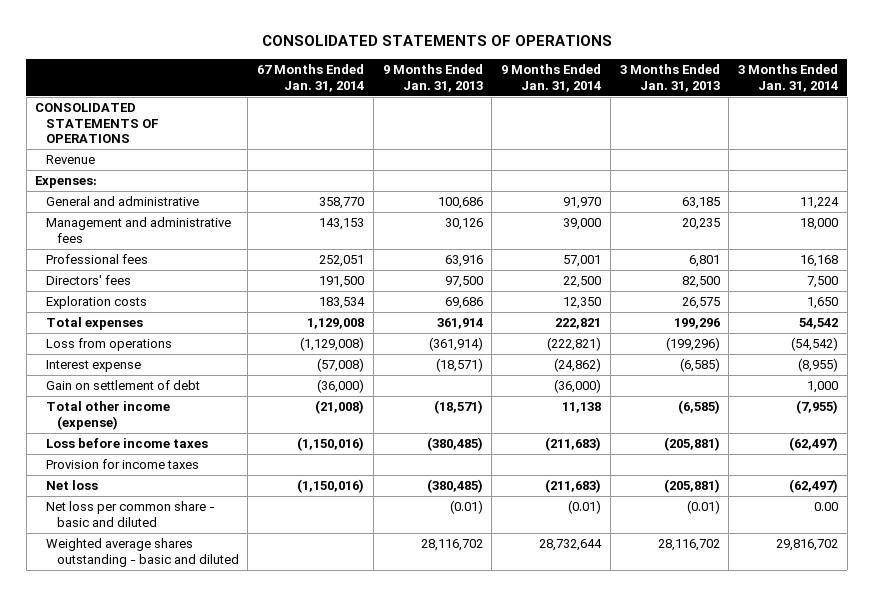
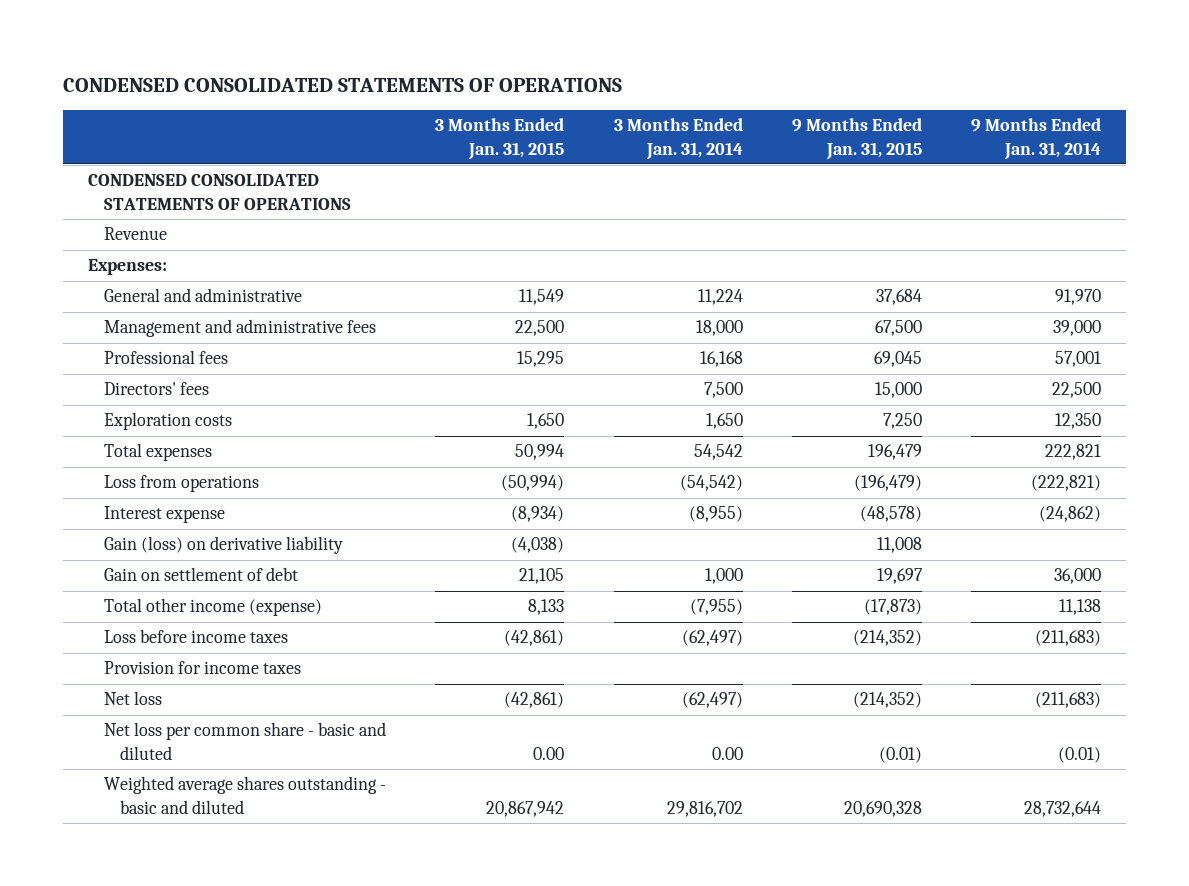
[261,35,612,47] CONSOLIDATED STATEMENTS OF OPERATIONS -> [63,77,623,92] CONDENSED CONSOLIDATED STATEMENTS OF OPERATIONS
[257,64,365,93] 67 Months Ended Jan. 31, 2014 -> none
[382,64,483,93] 9 Months Ended Jan. 31, 2013 -> none
[619,64,720,93] 3 Months Ended Jan. 31, 2013 -> none
none -> [435,118,565,160] 3 Months Ended Jan. 31, 2015
none -> [791,118,922,160] 9 Months Ended Jan. 31, 2015
[35,103,159,144] CONSOLIDATED STATEMENTS OF OPERATIONS -> [87,174,352,210] CONDENSED CONSOLIDATED STATEMENTS OF OPERATIONS
none -> [104,536,344,555] Gain (loss) on derivative liability
[554,379,602,394] (36,000) -> [1054,568,1102,585] 36,000

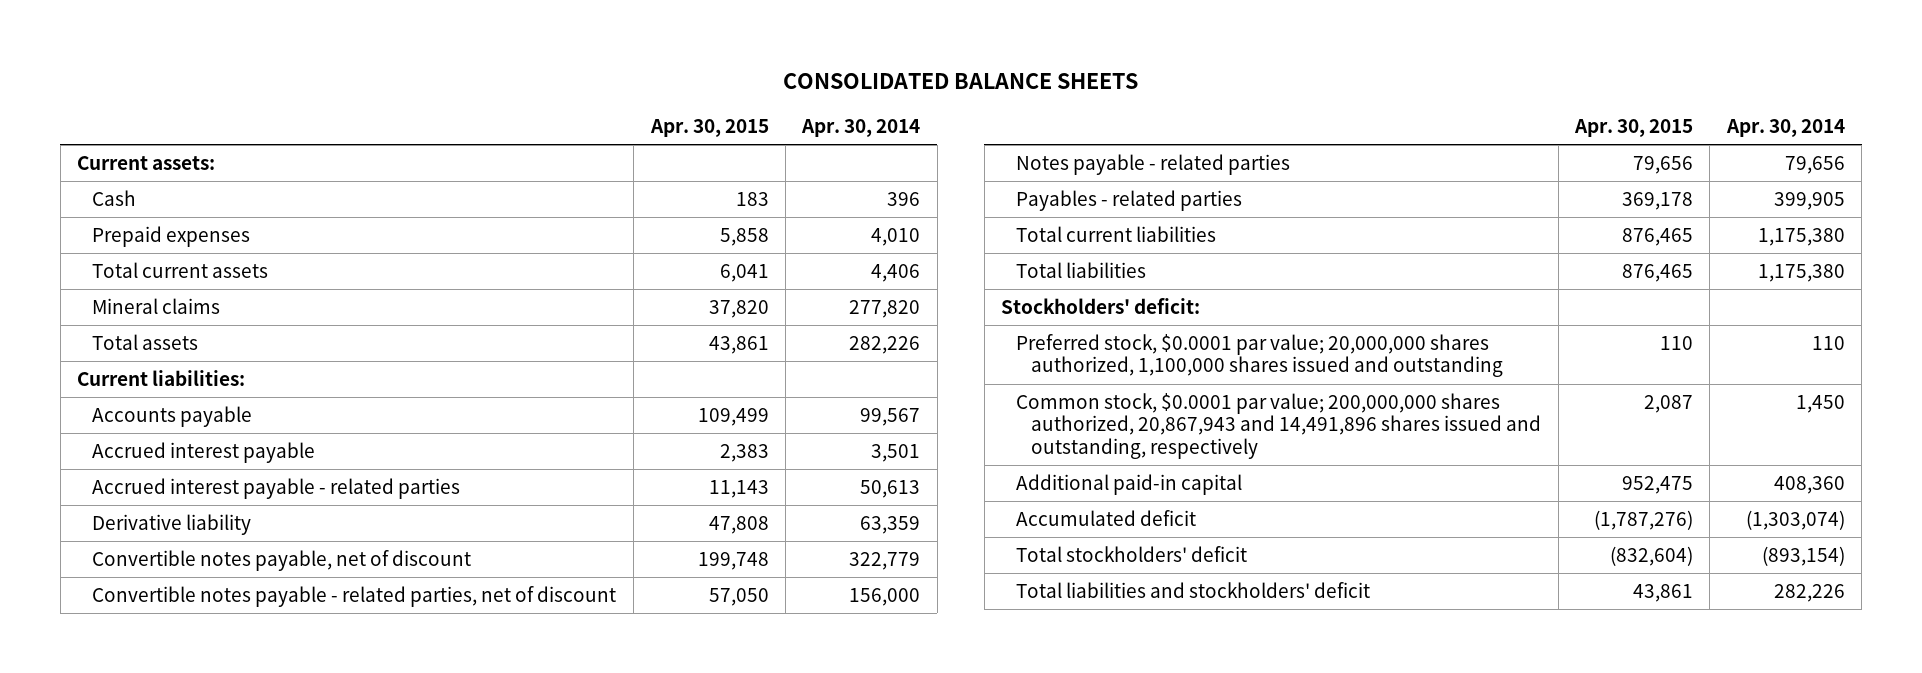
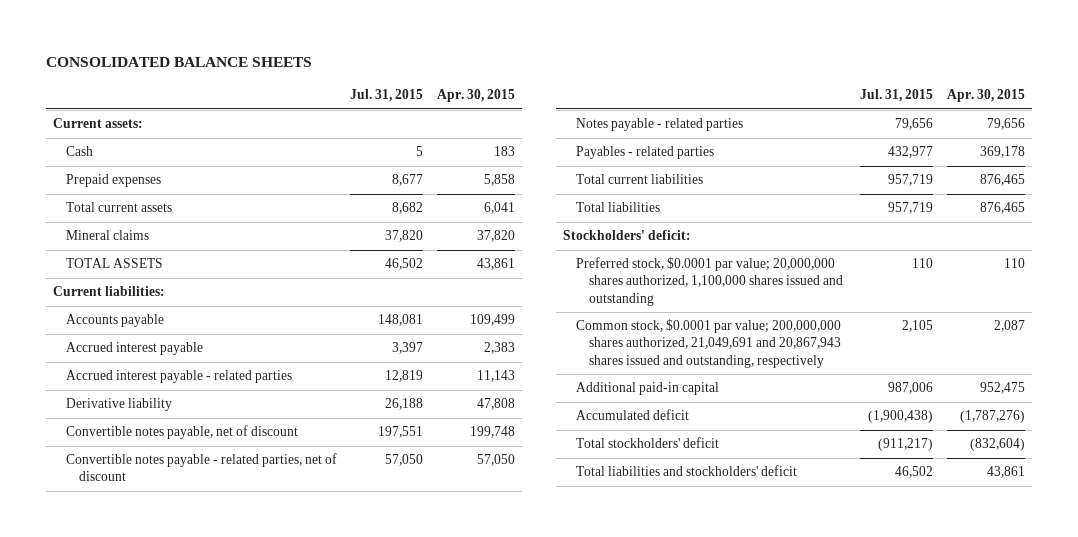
[801,118,921,137] Apr. 30, 2014 -> none
none -> [350,89,424,103] Jul. 31, 2015
[91,333,198,350] Total assets -> [65,258,163,269] TOTAL ASSETS
[1016,392,1542,460] Common stock, $0.0001 par value; 200,000,000 shares authorized, 20,867,943 and 14,491,896 shares issued and outstanding, respectively -> [575,319,841,368] Common stock, $0.0001 par value; 200,000,000 shares authorized, 21,049,691 and 20,867,943 shares issued and outstanding, respectively

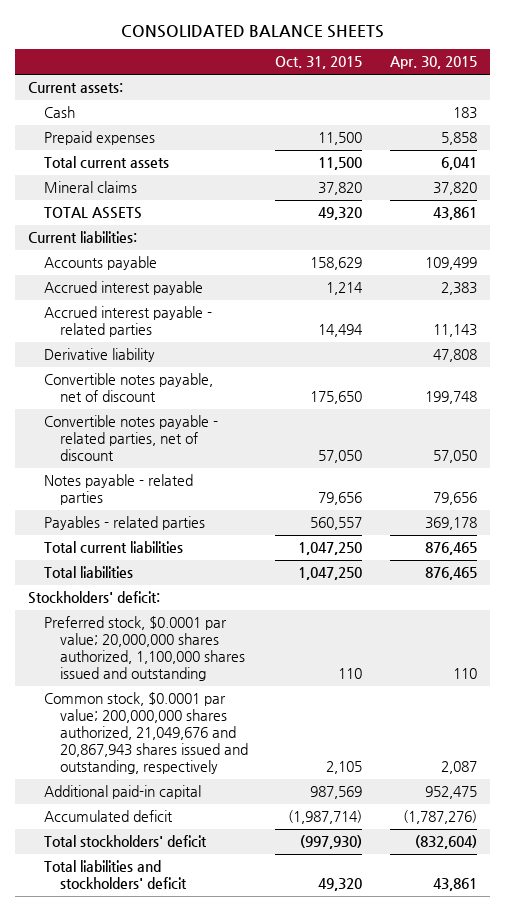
[350,89,424,103] Jul. 31, 2015 -> none
none -> [275,56,363,70] Oct. 31, 2015
[575,319,841,368] Common stock, $0.0001 par value; 200,000,000 shares authorized, 21,049,691 and 20,867,943 shares issued and outstanding, respectively -> [44,692,249,775] Common stock, $0.0001 par value; 200,000,000 shares authorized, 21,049,676 and 20,867,943 shares issued and outstanding, respectively

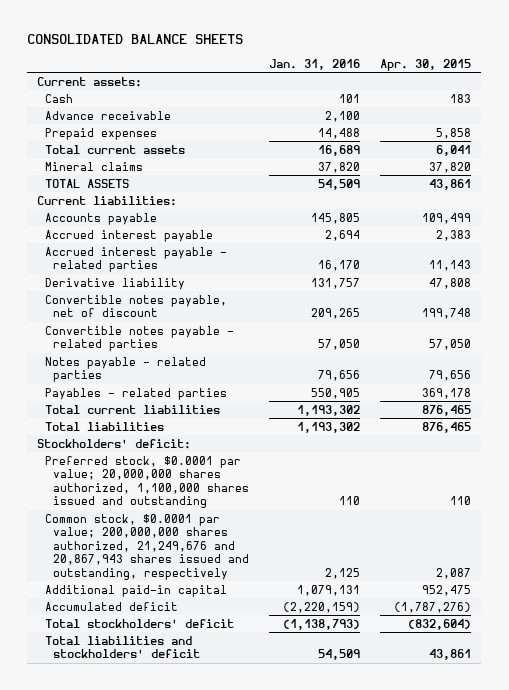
[275,56,363,70] Oct. 31, 2015 -> none
none -> [269,58,361,70] Jan. 31, 2016
none -> [45,110,172,120] Advance receivable
[44,415,219,462] Convertible notes payable - related parties, net of discount -> [45,325,235,352] Convertible notes payable - related parties
[44,692,249,775] Common stock, $0.0001 par value; 200,000,000 shares authorized, 21,049,676 and 20,867,943 shares issued and outstanding, respectively -> [45,513,250,581] Common stock, $0.0001 par value; 200,000,000 shares authorized, 21,249,676 and 20,867,943 shares issued and outstanding, respectively

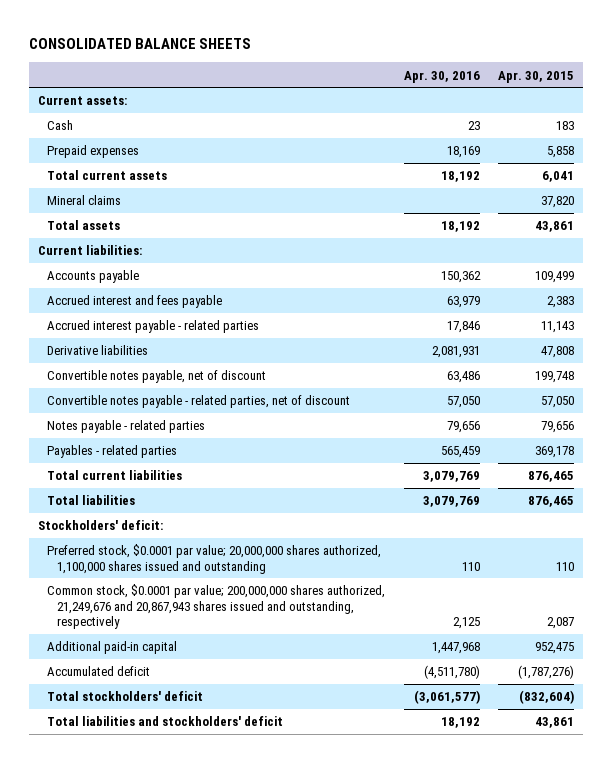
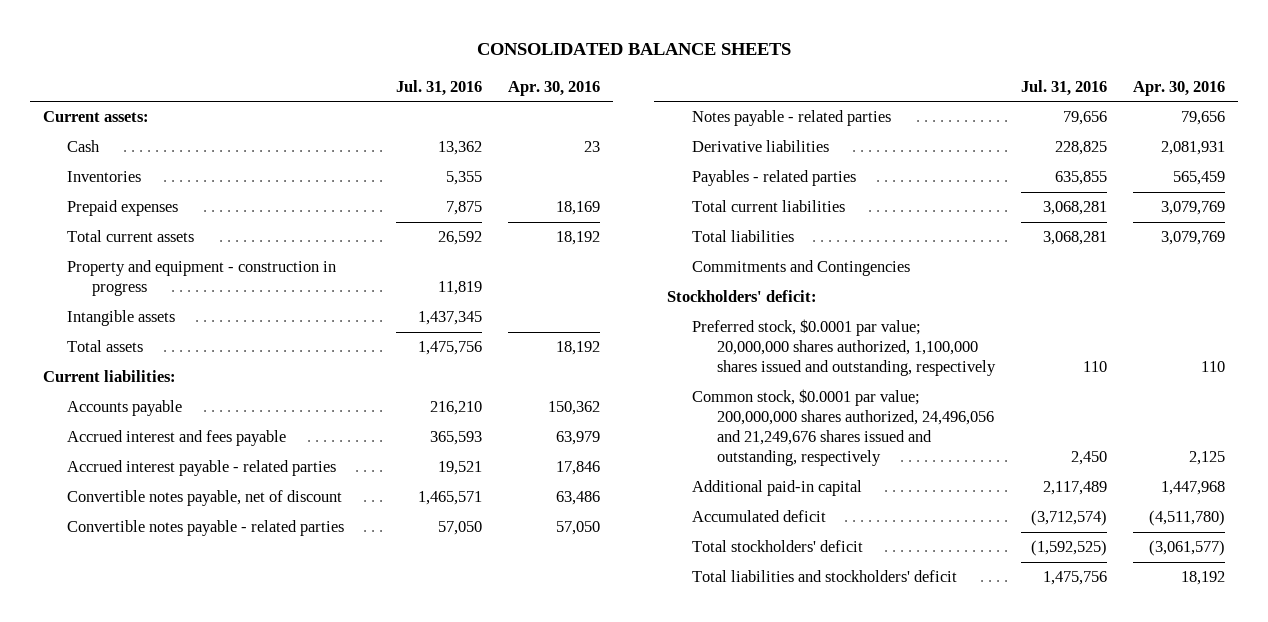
[497,70,574,83] Apr. 30, 2015 -> none
none -> [396,79,483,96] Jul. 31, 2016
none -> [67,171,142,183] Inventories
[47,195,122,206] Mineral claims -> none
none -> [67,260,337,297] Property and equipment - construction in progress
none -> [67,310,176,327] Intangible assets
[47,395,351,409] Convertible notes payable - related parties, net of discount -> [67,520,345,537] Convertible notes payable - related parties
[47,345,149,356] Derivative liabilities -> [692,140,830,153] Derivative liabilities
none -> [692,260,911,277] Commitments and Contingencies
[47,544,382,574] Preferred stock, $0.0001 par value; 20,000,000 shares authorized, 1,100,000 shares issued and outstanding -> [692,319,996,376] Preferred stock, $0.0001 par value; 20,000,000 shares authorized, 1,100,000 shares issued and outstanding, respectively
[47,584,386,629] Common stock, $0.0001 par value; 200,000,000 shares authorized, 21,249,676 and 20,867,943 shares issued and outstanding, respectively -> [692,389,994,466] Common stock, $0.0001 par value; 200,000,000 shares authorized, 24,496,056 and 21,249,676 shares issued and outstanding, respectively

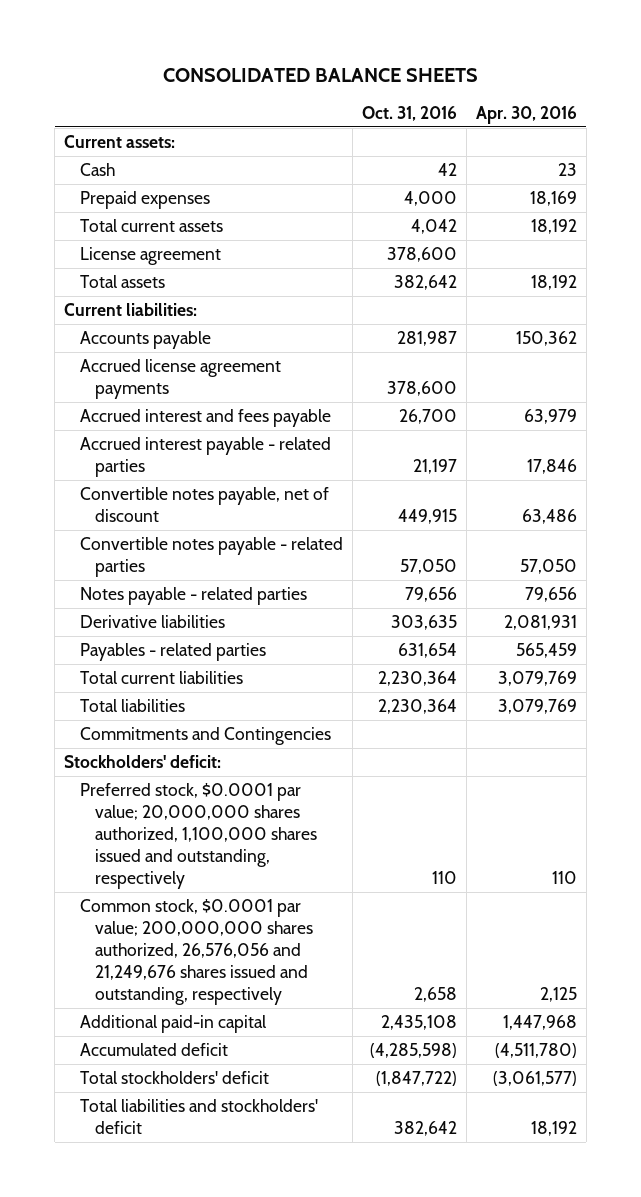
[396,79,483,96] Jul. 31, 2016 -> none
none -> [361,105,457,121] Oct. 31, 2016
[67,171,142,183] Inventories -> none
[67,260,337,297] Property and equipment - construction in progress -> none
[67,310,176,327] Intangible assets -> none
none -> [79,246,221,265] License agreement
none -> [79,358,281,399] Accrued license agreement payments
[692,389,994,466] Common stock, $0.0001 par value; 200,000,000 shares authorized, 24,496,056 and 21,249,676 shares issued and outstanding, respectively -> [79,898,314,1006] Common stock, $0.0001 par value; 200,000,000 shares authorized, 26,576,056 and 21,249,676 shares issued and outstanding, respectively

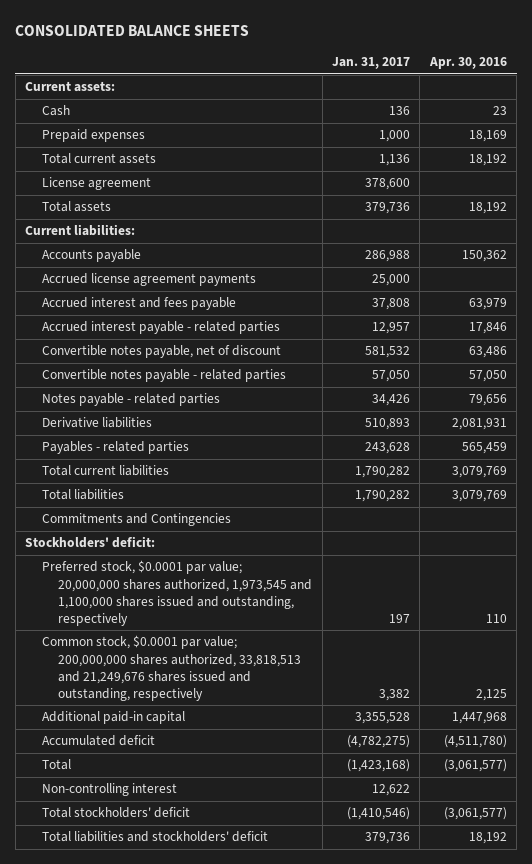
[361,105,457,121] Oct. 31, 2016 -> none
none -> [332,57,411,70] Jan. 31, 2017
[79,782,318,890] Preferred stock, $0.0001 par value; 20,000,000 shares authorized, 1,100,000 shares issued and outstanding, respectively -> [41,560,313,626] Preferred stock, $0.0001 par value; 20,000,000 shares authorized, 1,973,545 and 1,100,000 shares issued and outstanding, respectively
[79,898,314,1006] Common stock, $0.0001 par value; 200,000,000 shares authorized, 26,576,056 and 21,249,676 shares issued and outstanding, respectively -> [41,635,302,701] Common stock, $0.0001 par value; 200,000,000 shares authorized, 33,818,513 and 21,249,676 shares issued and outstanding, respectively
none -> [41,759,71,771] Total
none -> [41,783,177,797] Non-controlling interest

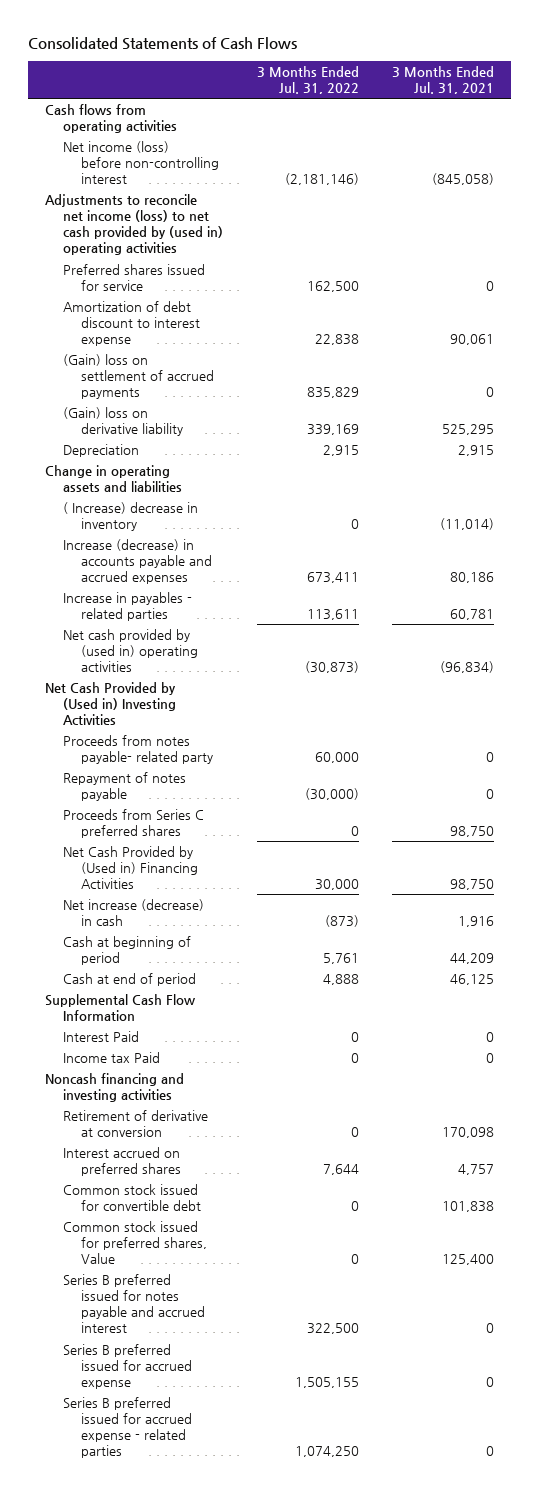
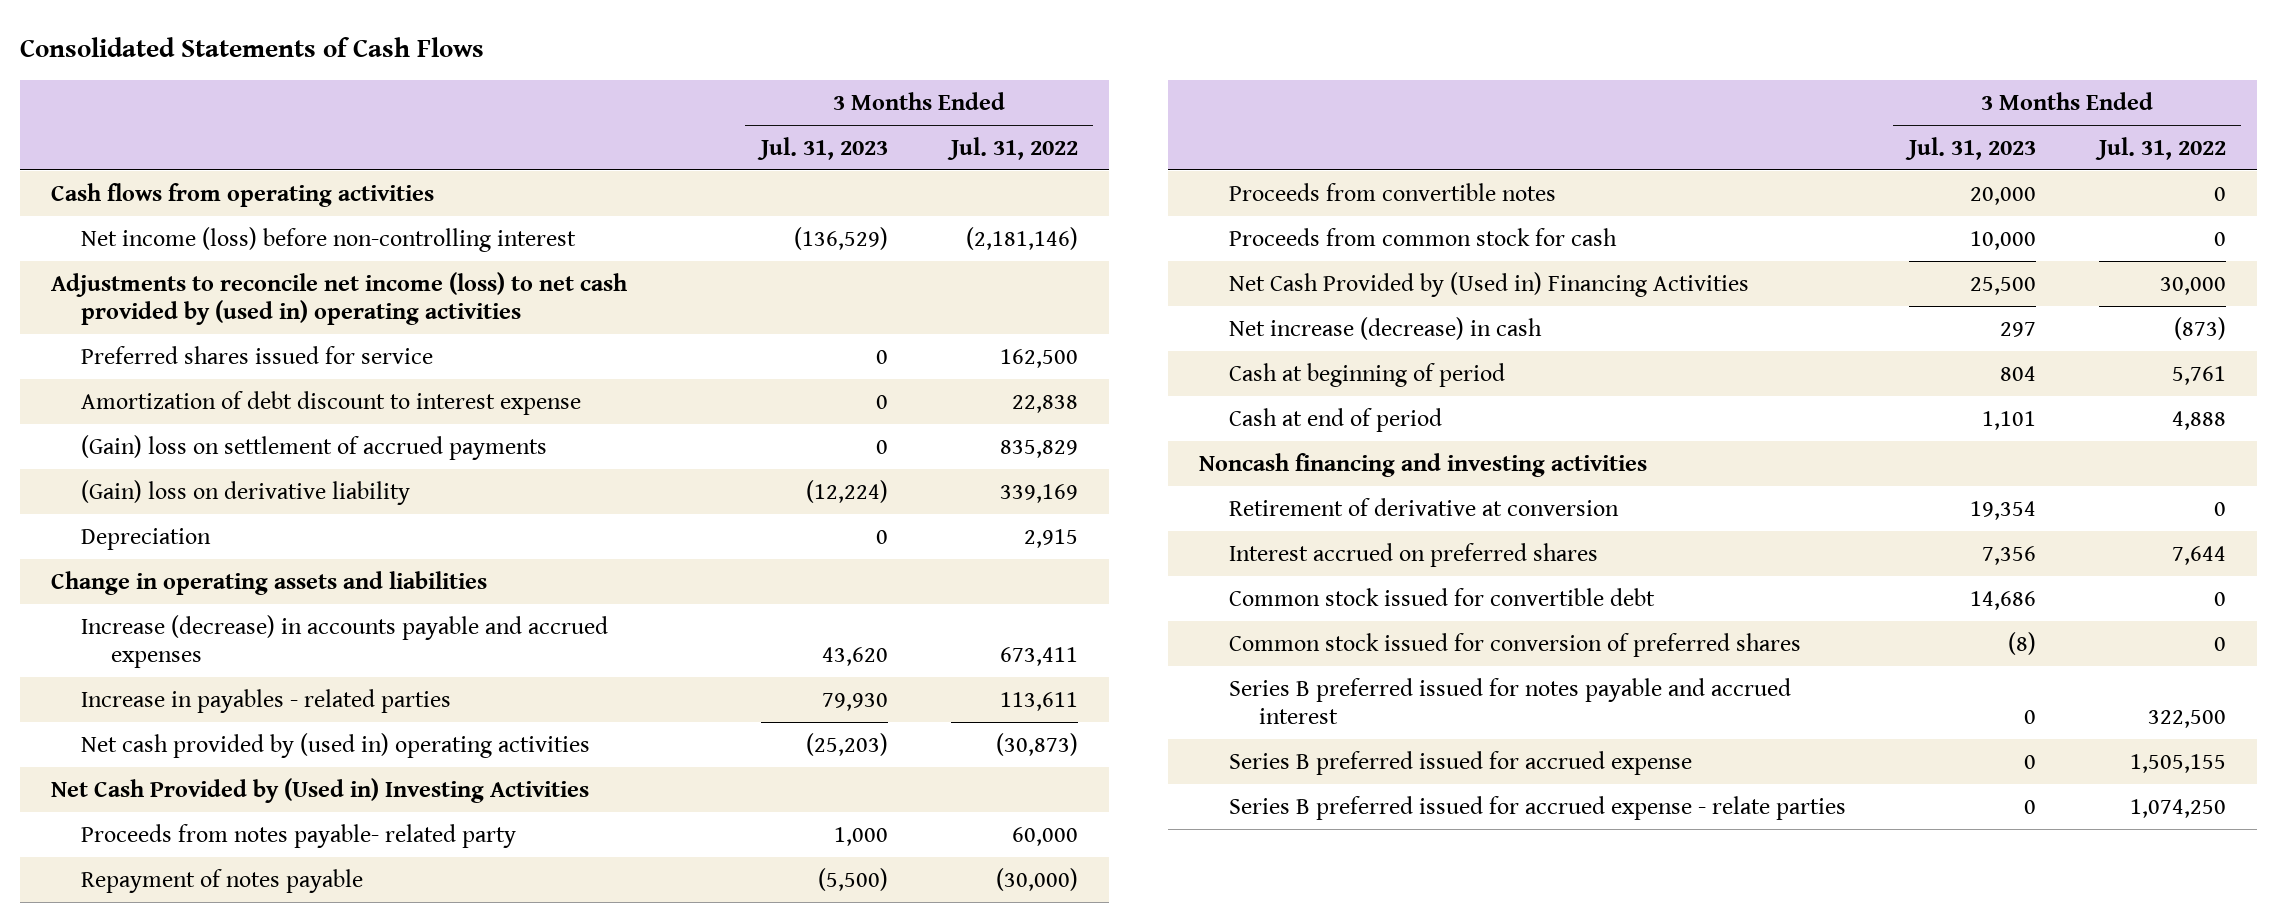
[392,65,495,95] 3 Months Ended Jul. 31, 2021 -> none
none -> [756,136,888,160] Jul. 31, 2023
[62,502,198,532] ( Increase) decrease in inventory -> none
[62,809,204,839] Proceeds from Series C preferred shares -> none
none -> [1229,182,1557,201] Proceeds from convertible notes
none -> [1229,227,1618,246] Proceeds from common stock for cash
[44,994,196,1022] Supplemental Cash Flow Information -> none
[62,1031,139,1043] Interest Paid -> none
[62,1052,160,1064] Income tax Paid -> none
[62,1221,207,1265] Common stock issued for preferred shares, Value -> [1229,632,1802,657] Common stock issued for conversion of preferred shares
[62,1397,192,1459] Series B preferred issued for accrued expense - related parties -> [1229,795,1847,820] Series B preferred issued for accrued expense - relate parties

